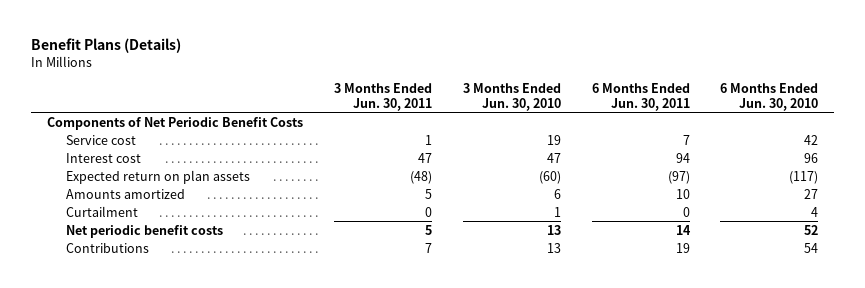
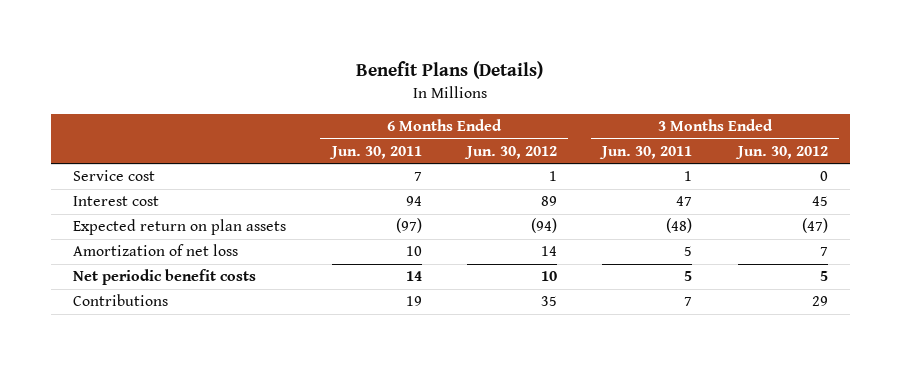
[462,83,561,111] 3 Months Ended Jun. 30, 2010 -> none
[720,83,819,111] 6 Months Ended Jun. 30, 2010 -> none
none -> [463,145,557,159] Jun. 30, 2012
none -> [734,145,828,159] Jun. 30, 2012
[46,116,303,130] Components of Net Periodic Benefit Costs -> none
[66,205,139,217] Curtailment -> none
[66,188,186,199] Amounts amortized -> [73,244,239,257] Amortization of net loss

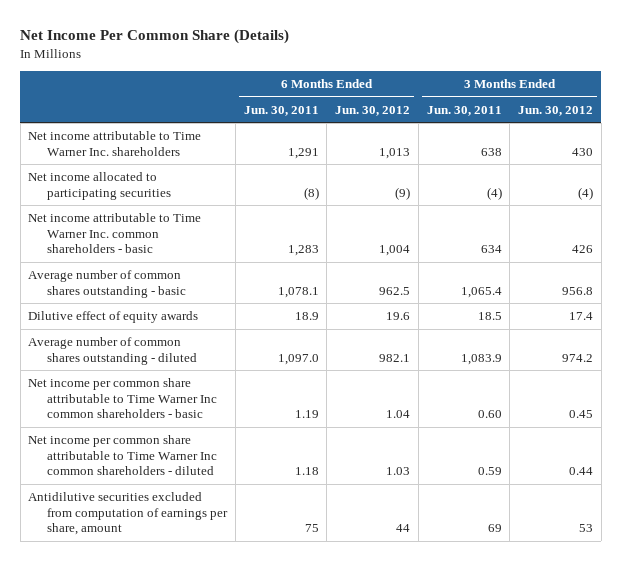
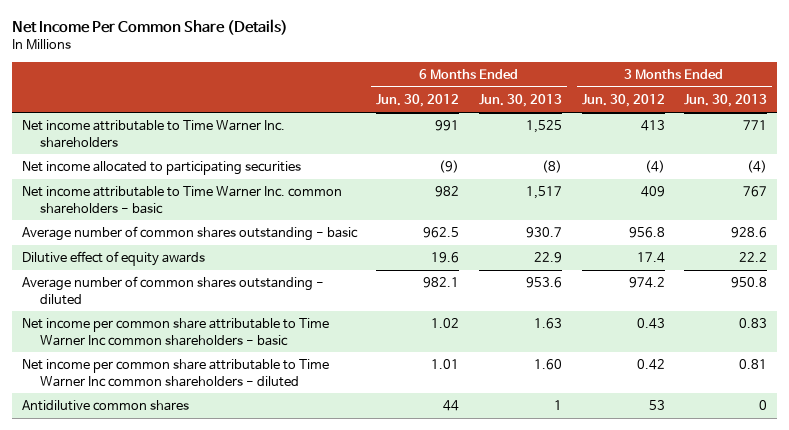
[243,105,319,116] Jun. 30, 2011 -> none
[426,105,502,116] Jun. 30, 2011 -> none
none -> [478,94,562,108] Jun. 30, 2013
none -> [684,94,768,108] Jun. 30, 2013
[379,147,411,159] 1,013 -> [435,120,460,132] 991
[572,147,594,156] 430 -> [640,120,665,132] 413
[379,245,411,257] 1,004 -> [435,186,460,198] 982
[572,245,594,254] 426 -> [640,186,665,198] 409
[386,410,411,419] 1.04 -> [431,318,460,329] 1.02
[569,410,594,419] 0.45 -> [636,318,665,330] 0.43
[386,467,411,476] 1.03 -> [431,359,460,370] 1.01
[569,467,594,476] 0.44 -> [636,359,665,371] 0.42
[28,492,229,536] Antidilutive securities excluded from computation of earnings per share, amount -> [21,400,189,412] Antidilutive common shares

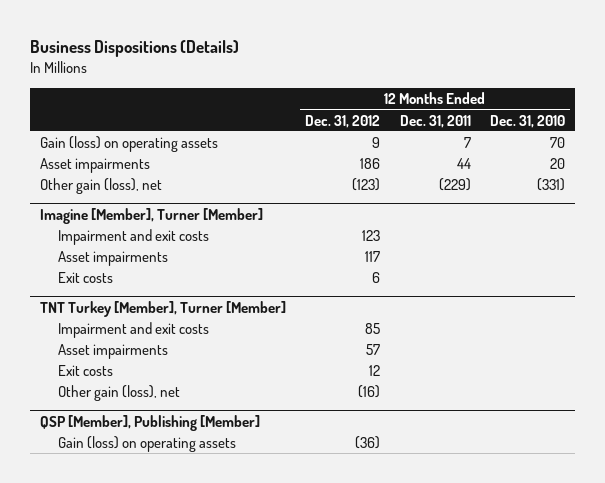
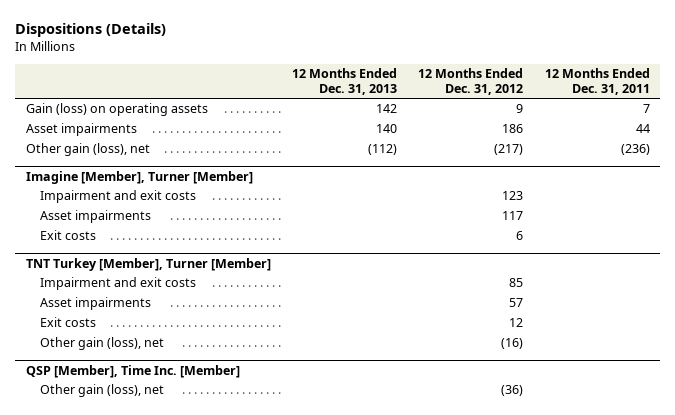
[29,40,239,58] Business Dispositions (Details) -> [14,23,166,38] Dispositions (Details)
[490,114,566,128] Dec. 31, 2010 -> none
none -> [291,68,397,96] 12 Months Ended Dec. 31, 2013
[352,178,381,192] (123) -> [494,144,524,156] (217)
[438,178,471,192] (229) -> [620,144,650,156] (236)
[39,414,260,431] QSP [Member], Publishing [Member] -> none
[57,436,236,453] Gain (loss) on operating assets -> none
none -> [25,364,240,378] QSP [Member], Time Inc. [Member]
none -> [39,384,164,398] Other gain (loss), net

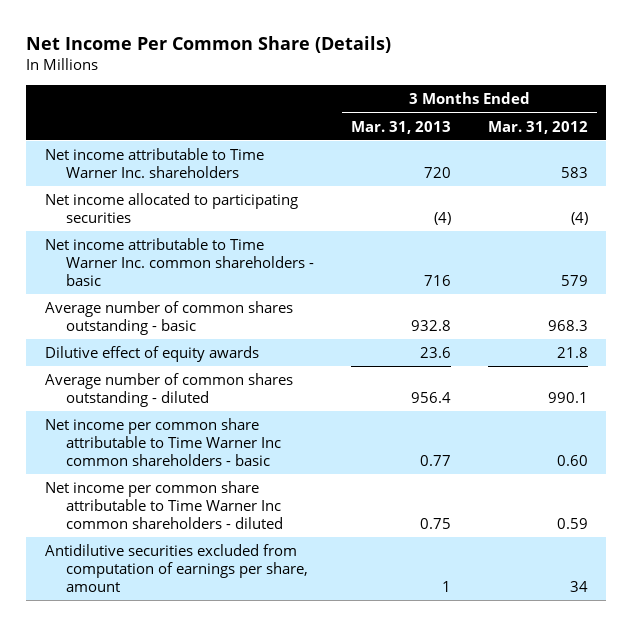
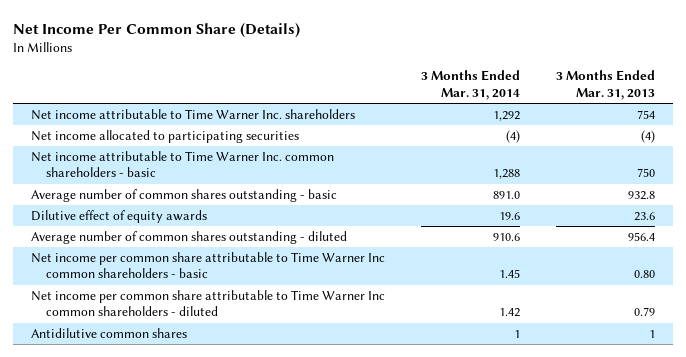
[488,120,589,134] Mar. 31, 2012 -> none
none -> [420,70,520,100] 3 Months Ended Mar. 31, 2014
[424,167,452,179] 720 -> [636,109,655,119] 754
[424,275,452,287] 716 -> [636,168,655,178] 750
[420,455,452,467] 0.77 -> [633,270,655,279] 0.80
[420,518,452,530] 0.75 -> [633,307,655,317] 0.79
[44,543,309,593] Antidilutive securities excluded from computation of earnings per share, amount -> [31,327,188,338] Antidilutive common shares

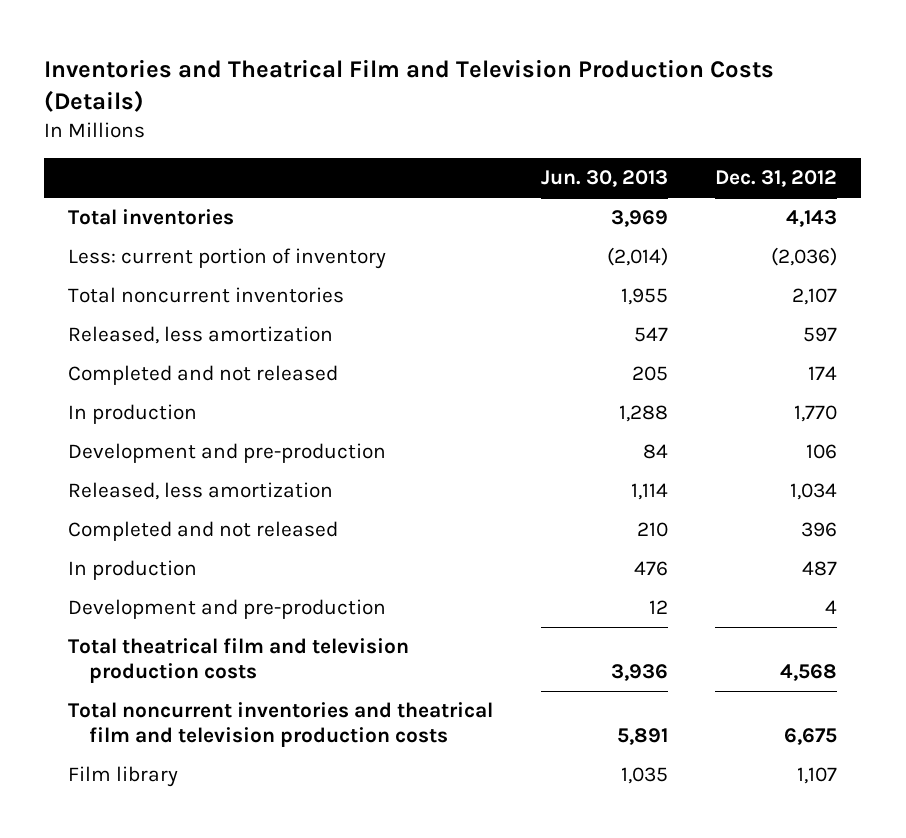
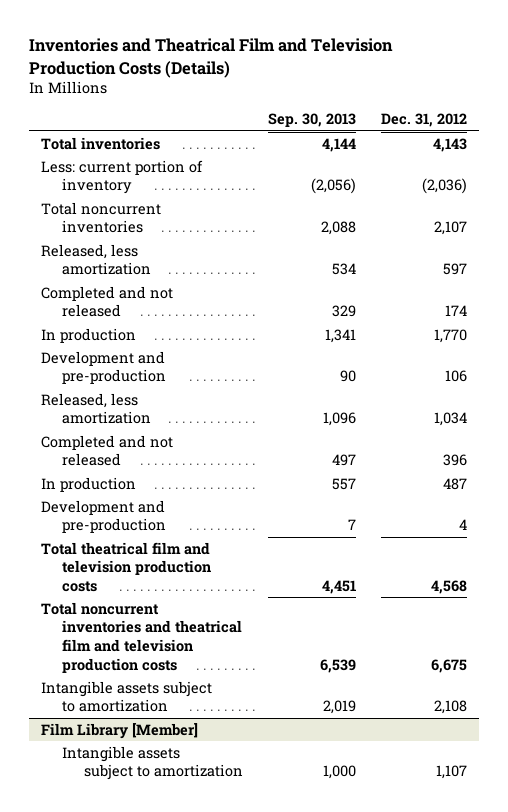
[540,170,668,188] Jun. 30, 2013 -> none
none -> [267,113,356,128] Sep. 30, 2013
none -> [41,680,213,713] Intangible assets subject to amortization
none -> [41,722,199,739] Film Library [Member]
[68,766,179,788] Film library -> [62,745,243,781] Intangible assets subject to amortization

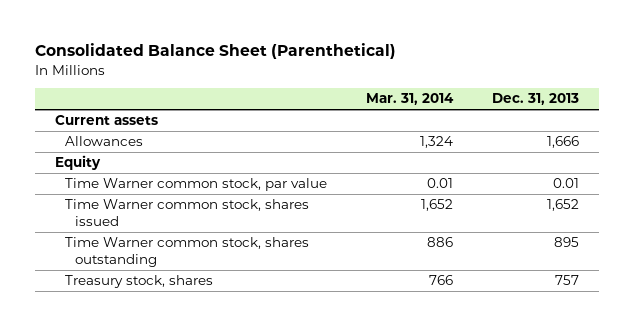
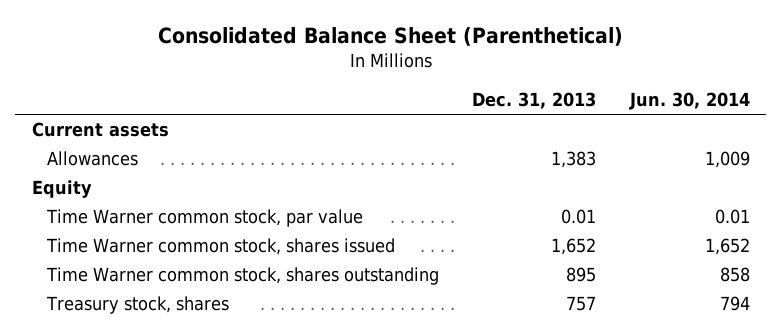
[366,93,455,106] Mar. 31, 2014 -> none
none -> [628,92,750,111] Jun. 30, 2014
[547,136,580,149] 1,666 -> [551,151,597,169] 1,383

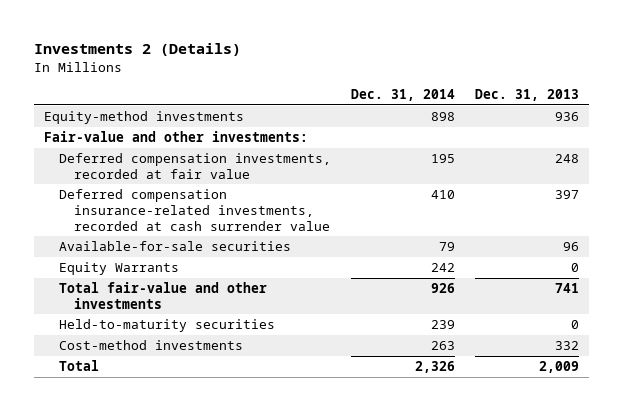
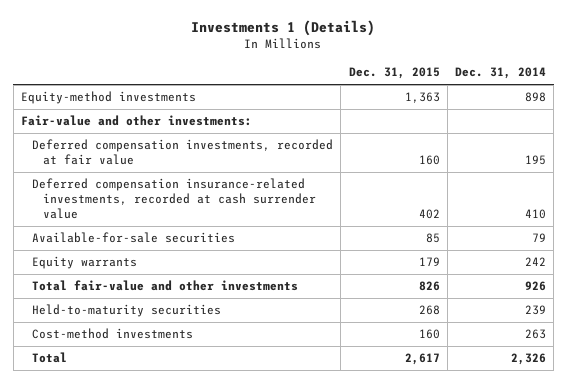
[34,43,242,57] Investments 2 (Details) -> [191,19,376,36] Investments 1 (Details)
[474,89,579,102] Dec. 31, 2013 -> none
none -> [348,67,440,80] Dec. 31, 2015
[59,261,180,275] Equity Warrants -> [32,256,138,270] Equity warrants

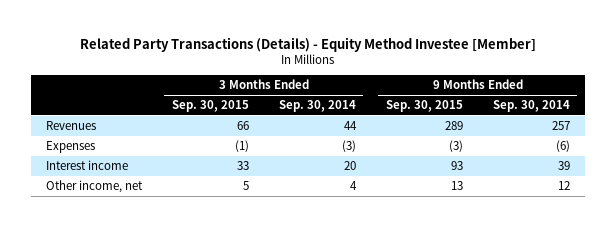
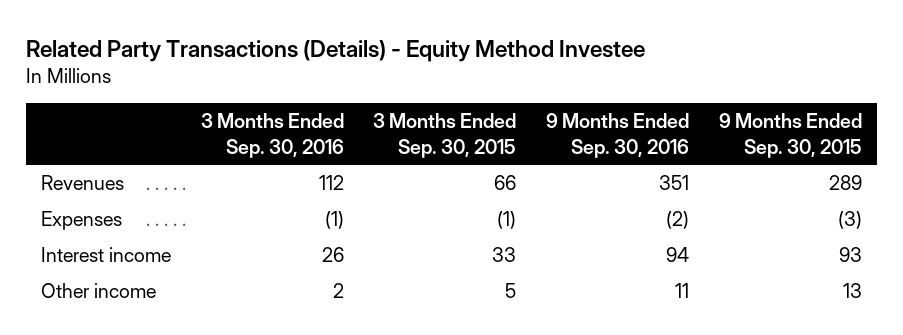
[79,36,536,52] Related Party Transactions (Details) - Equity Method Investee [Member] -> [26,39,646,62] Related Party Transactions (Details) - Equity Method Investee
[278,100,356,113] Sep. 30, 2014 -> none
[492,100,570,113] Sep. 30, 2014 -> none
none -> [200,113,344,158] 3 Months Ended Sep. 30, 2016
none -> [545,113,689,158] 9 Months Ended Sep. 30, 2016
[45,179,143,193] Other income, net -> [40,283,156,299] Other income

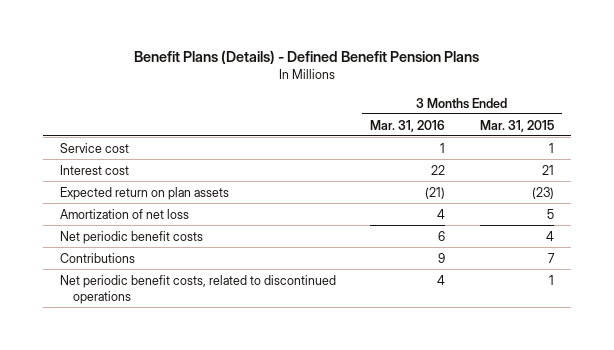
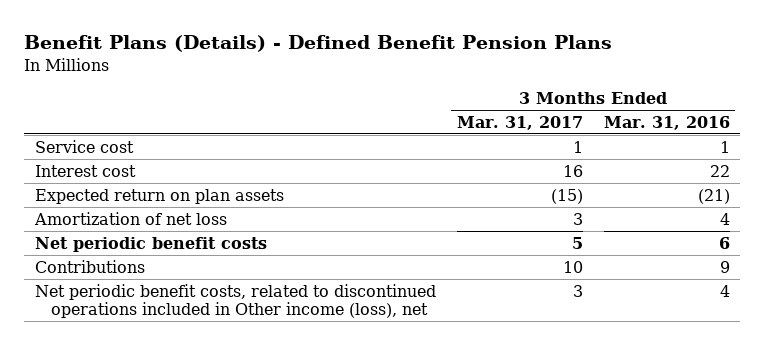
[479,119,554,132] Mar. 31, 2015 -> none
none -> [456,115,583,130] Mar. 31, 2017
[59,274,336,304] Net periodic benefit costs, related to discontinued operations -> [34,283,436,319] Net periodic benefit costs, related to discontinued operations included in Other income (loss), net

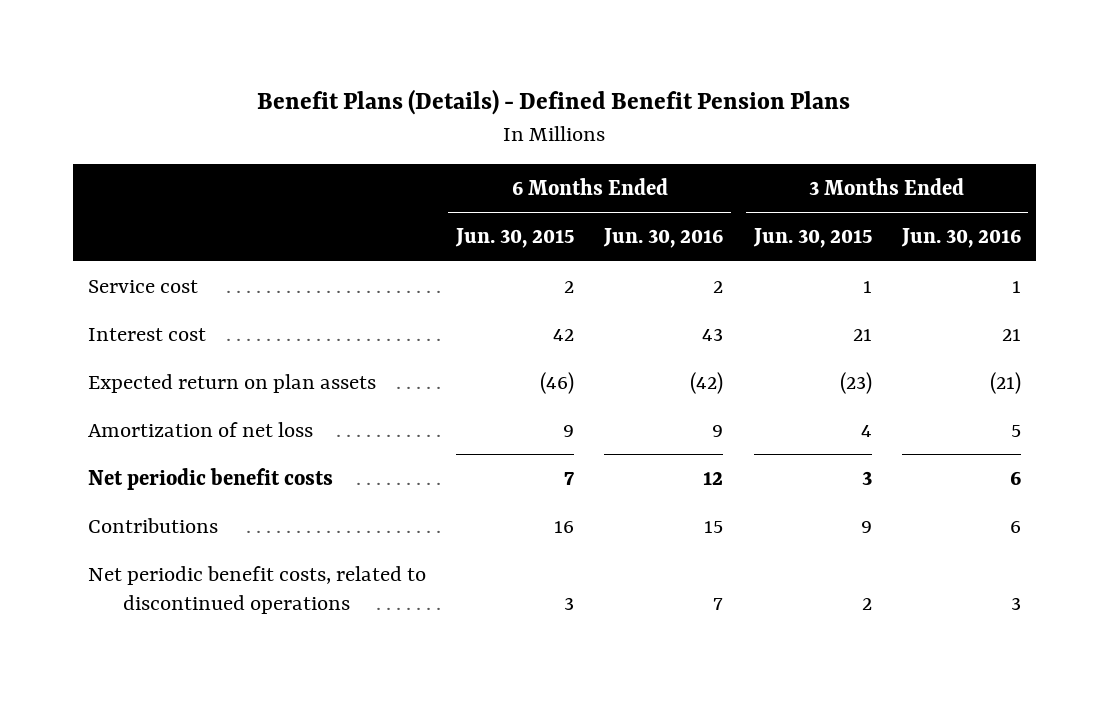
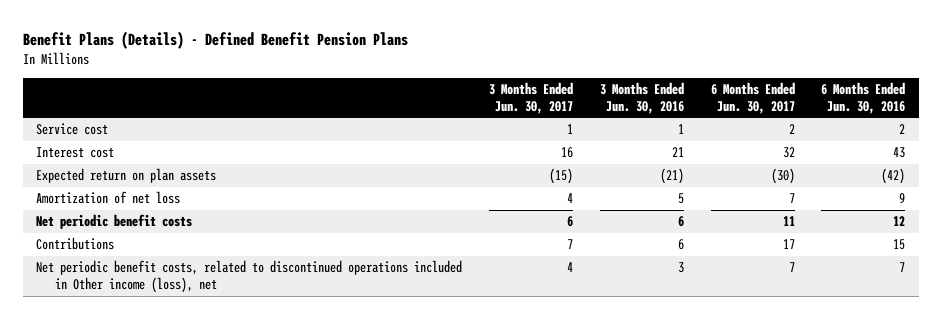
[455,228,575,249] Jun. 30, 2015 -> none
[752,228,872,249] Jun. 30, 2015 -> none
none -> [488,81,573,114] 3 Months Ended Jun. 30, 2017
none -> [710,81,795,114] 6 Months Ended Jun. 30, 2017
[87,565,426,615] Net periodic benefit costs, related to discontinued operations -> [36,260,463,294] Net periodic benefit costs, related to discontinued operations included in Other income (loss), net

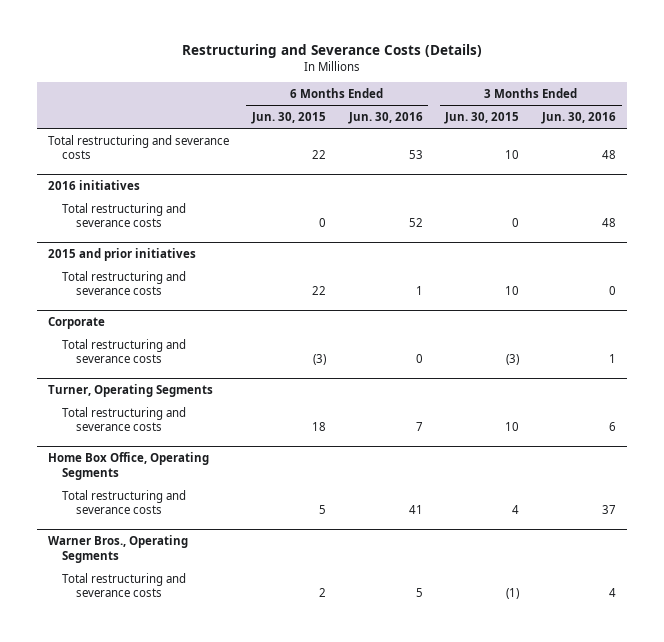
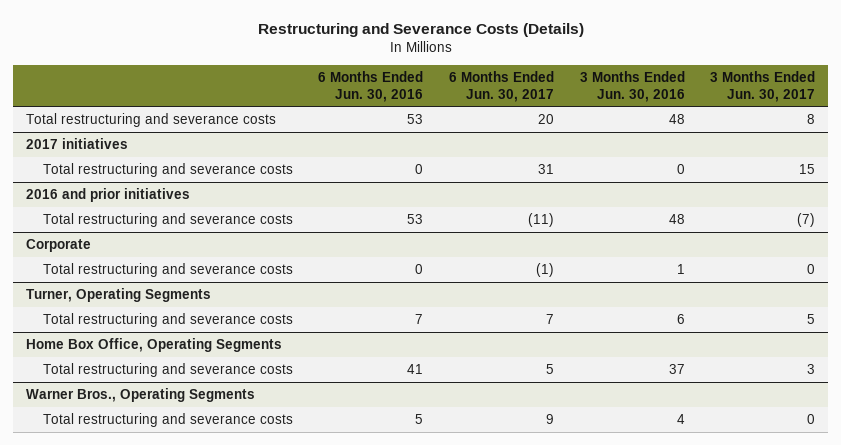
[250,111,326,124] Jun. 30, 2015 -> none
[444,111,520,124] Jun. 30, 2015 -> none
none -> [448,71,554,102] 6 Months Ended Jun. 30, 2017
none -> [710,71,816,102] 3 Months Ended Jun. 30, 2017
[48,179,141,190] 2016 initiatives -> [26,138,129,150] 2017 initiatives
[408,218,423,228] 52 -> [415,164,424,175] 0
[602,218,617,228] 48 -> [676,164,685,175] 0
[48,247,197,261] 2015 and prior initiatives -> [26,188,191,203] 2016 and prior initiatives
[415,286,423,296] 1 -> [407,214,424,225] 53
[609,286,617,296] 0 -> [668,214,685,225] 48

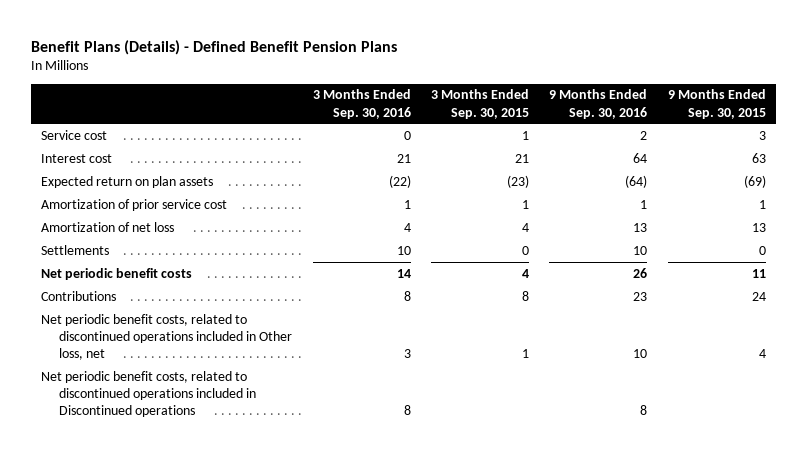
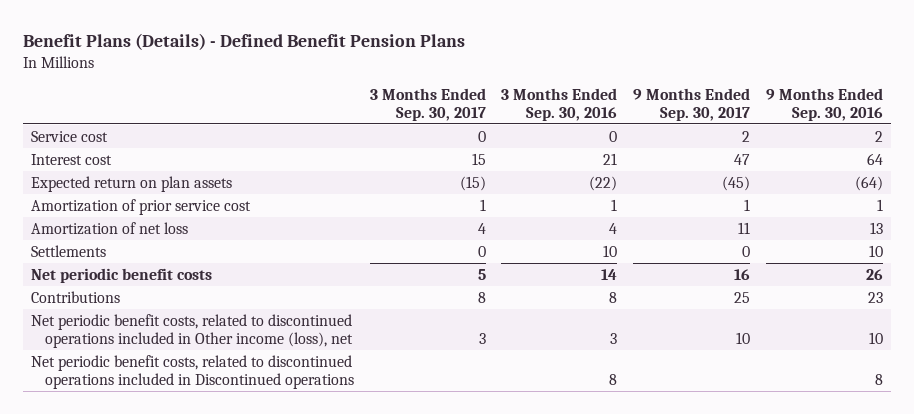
[430,89,529,119] 3 Months Ended Sep. 30, 2015 -> none
[667,89,766,119] 9 Months Ended Sep. 30, 2015 -> none
none -> [369,87,486,121] 3 Months Ended Sep. 30, 2017
none -> [633,87,751,121] 9 Months Ended Sep. 30, 2017
[40,313,293,361] Net periodic benefit costs, related to discontinued operations included in Other loss, net -> [30,313,353,348] Net periodic benefit costs, related to discontinued operations included in Other income (loss), net

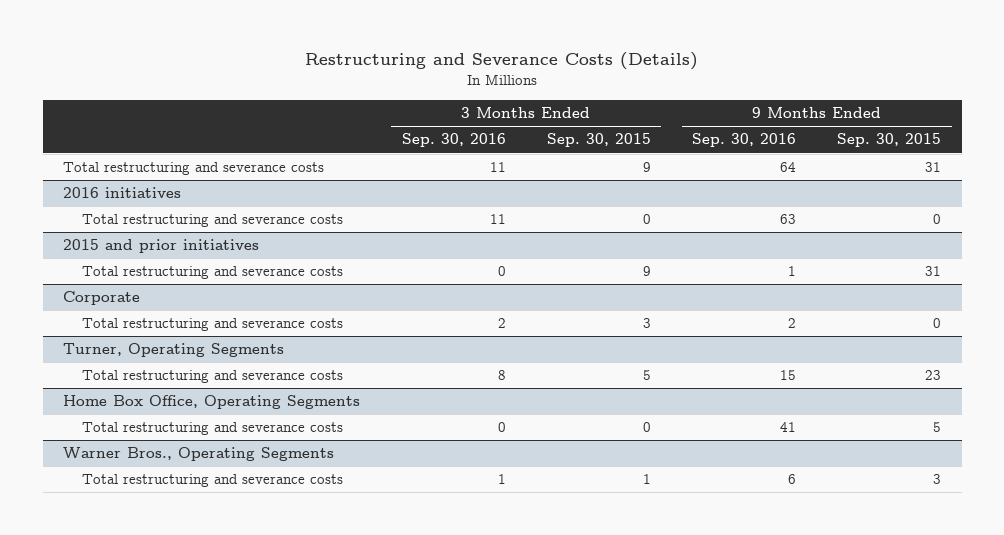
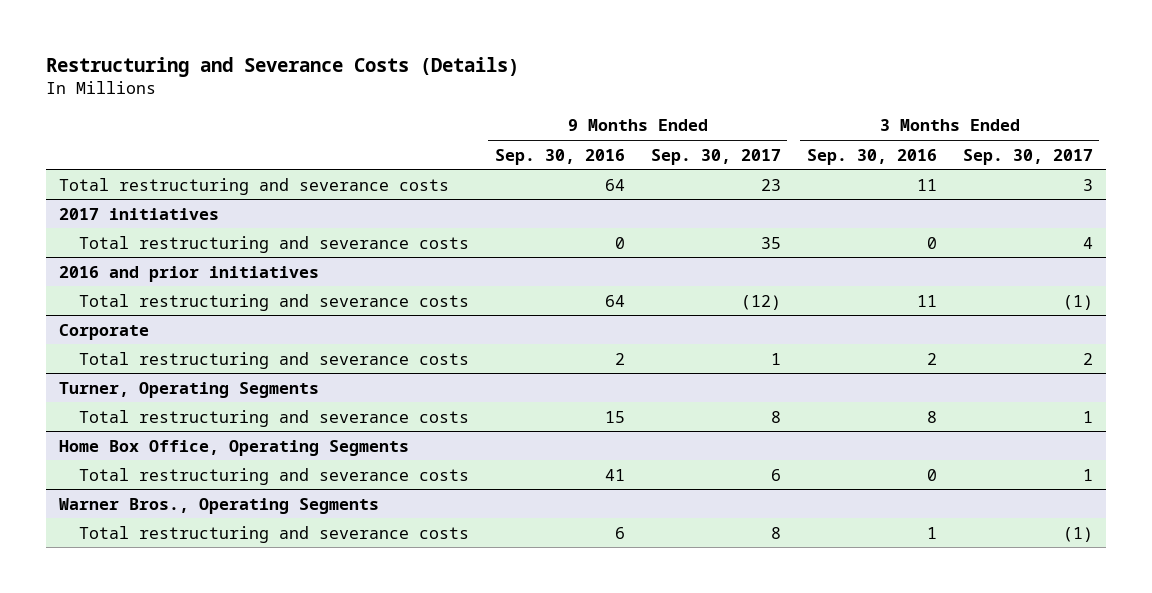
[546,133,651,148] Sep. 30, 2015 -> none
[837,133,942,148] Sep. 30, 2015 -> none
none -> [650,148,781,165] Sep. 30, 2017
none -> [962,148,1093,165] Sep. 30, 2017
[63,187,182,199] 2016 initiatives -> [59,207,220,220] 2017 initiatives
[489,214,506,225] 11 -> [926,236,937,249] 0
[779,214,796,225] 63 -> [614,236,625,249] 0
[63,239,260,254] 2015 and prior initiatives -> [59,265,320,282] 2016 and prior initiatives
[497,266,506,277] 0 -> [916,294,937,307] 11
[787,266,796,277] 1 -> [604,294,625,307] 64

